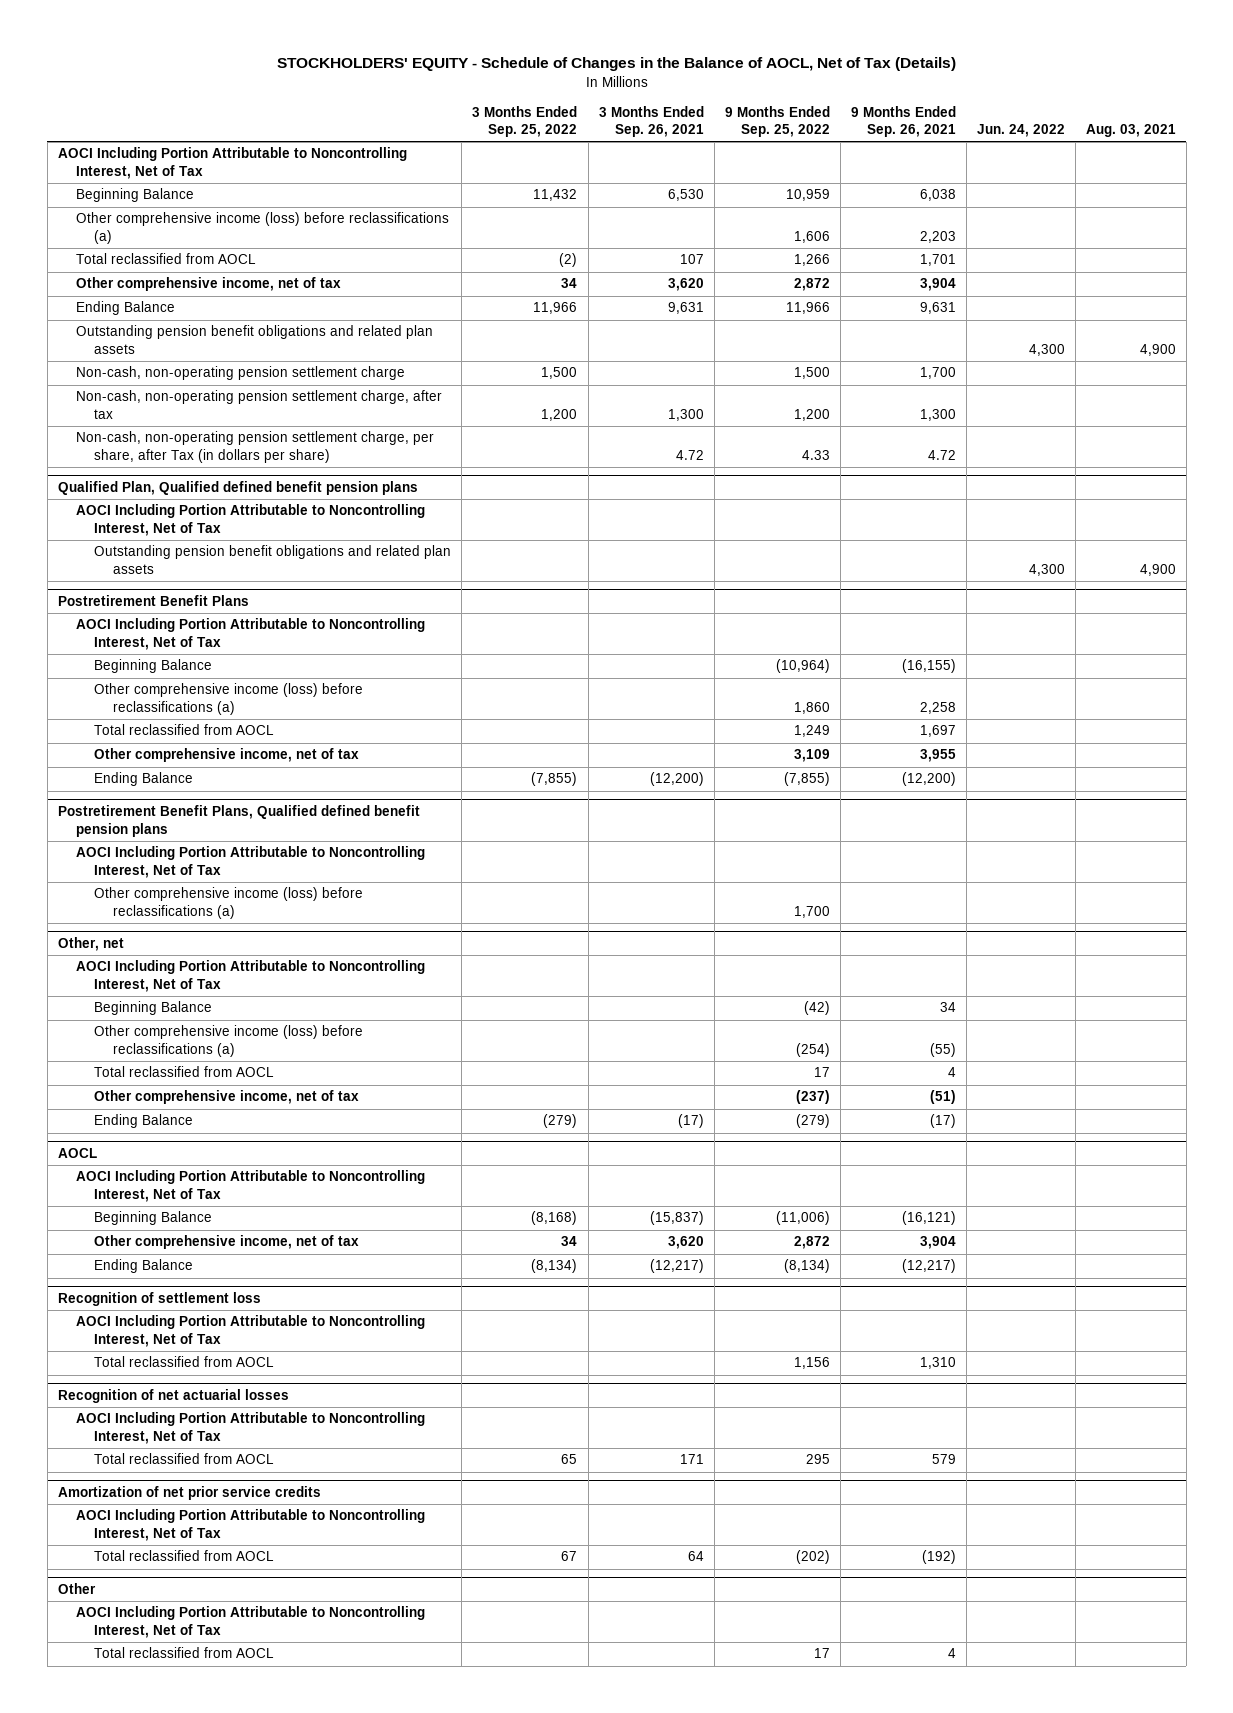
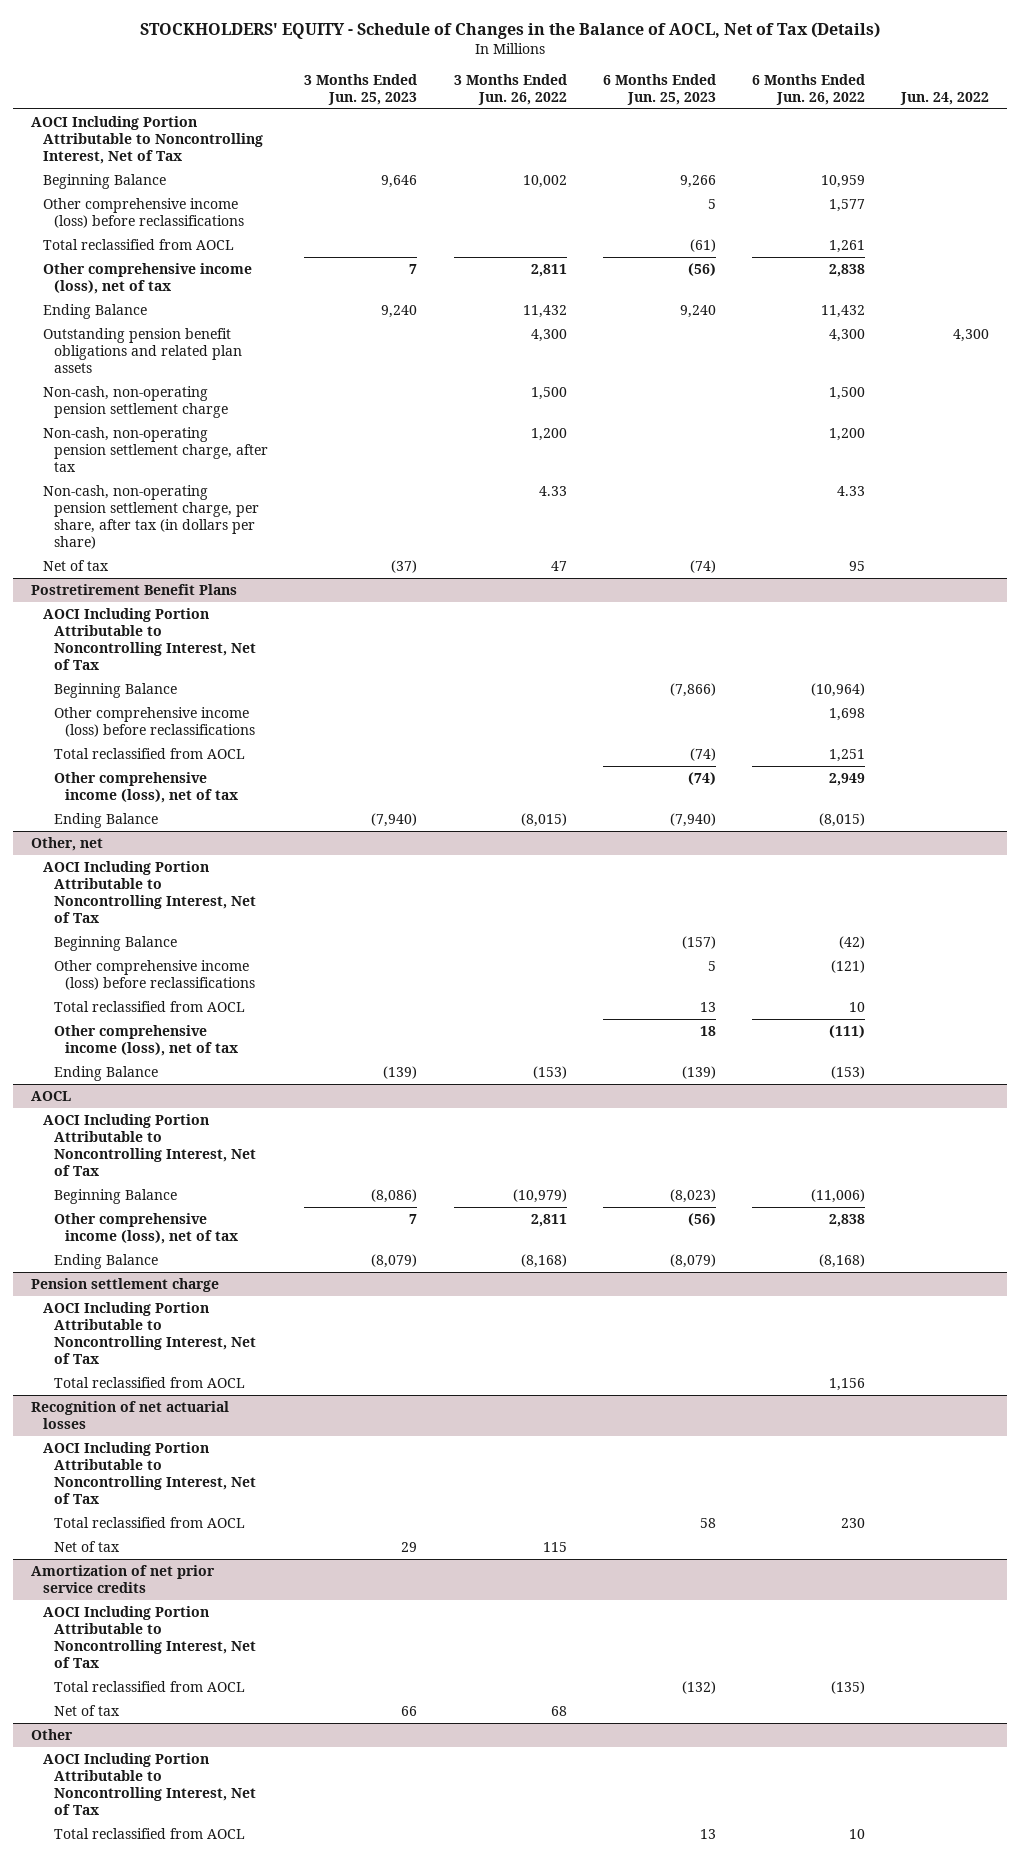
[472,105,578,138] 3 Months Ended Sep. 25, 2022 -> none
[598,105,704,138] 3 Months Ended Sep. 26, 2021 -> none
[724,105,830,138] 9 Months Ended Sep. 25, 2022 -> none
[850,105,956,138] 9 Months Ended Sep. 26, 2021 -> none
[1085,124,1176,138] Aug. 03, 2021 -> none
none -> [304,73,418,106] 3 Months Ended Jun. 25, 2023
none -> [453,73,567,106] 3 Months Ended Jun. 26, 2022
none -> [602,73,716,106] 6 Months Ended Jun. 25, 2023
none -> [752,73,866,106] 6 Months Ended Jun. 26, 2022
[75,212,449,245] Other comprehensive income (loss) before reclassifications (a) -> [42,197,245,229] Other comprehensive income (loss) before reclassifications
[75,277,341,292] Other comprehensive income, net of tax -> [42,262,252,295] Other comprehensive income (loss), net of tax
[57,481,418,496] Qualified Plan, Qualified defined benefit pension plans -> none
[75,504,425,537] AOCI Including Portion Attributable to Noncontrolling Interest, Net of Tax -> none
[94,545,452,575] Outstanding pension benefit obligations and related plan assets -> none
[75,431,434,464] Non-cash, non-operating pension settlement charge, per share, after Tax (in dollars per share) -> [42,484,260,550] Non-cash, non-operating pension settlement charge, per share, after tax (in dollars per share)
none -> [42,559,109,571] Net of tax
[94,683,364,716] Other comprehensive income (loss) before reclassifications (a) -> [54,706,256,738] Other comprehensive income (loss) before reclassifications
[94,748,360,763] Other comprehensive income, net of tax -> [54,771,239,804] Other comprehensive income (loss), net of tax
[57,805,420,837] Postretirement Benefit Plans, Qualified defined benefit pension plans -> none
[75,846,425,879] AOCI Including Portion Attributable to Noncontrolling Interest, Net of Tax -> none
[94,887,364,920] Other comprehensive income (loss) before reclassifications (a) -> none
[94,1025,364,1058] Other comprehensive income (loss) before reclassifications (a) -> [54,959,256,991] Other comprehensive income (loss) before reclassifications
[94,1090,360,1105] Other comprehensive income, net of tax -> [54,1024,239,1057] Other comprehensive income (loss), net of tax
[94,1235,360,1250] Other comprehensive income, net of tax -> [54,1212,239,1245] Other comprehensive income (loss), net of tax
[57,1292,261,1307] Recognition of settlement loss -> [31,1277,220,1292] Pension settlement charge
none -> [54,1540,121,1552] Net of tax
none -> [54,1704,121,1716] Net of tax

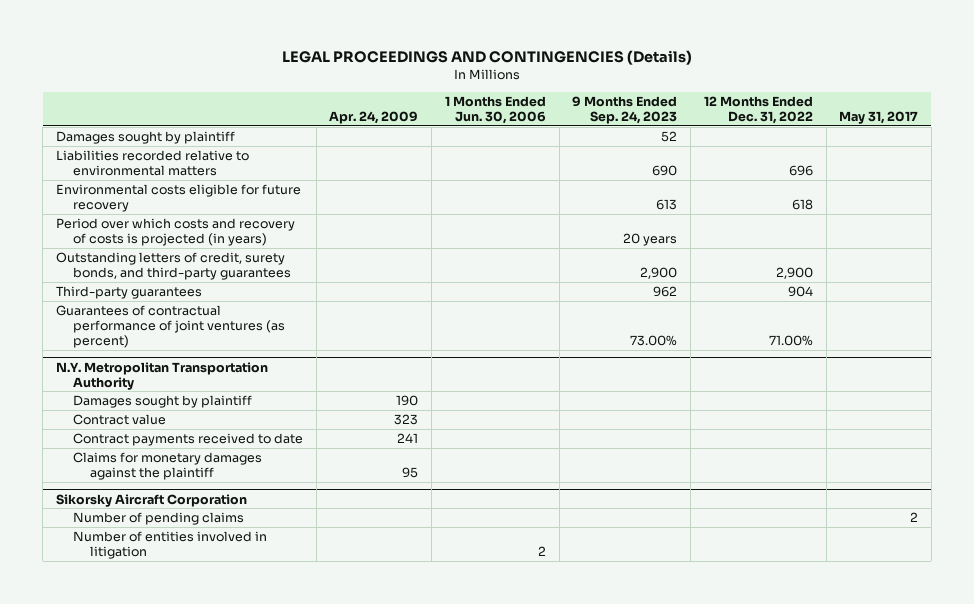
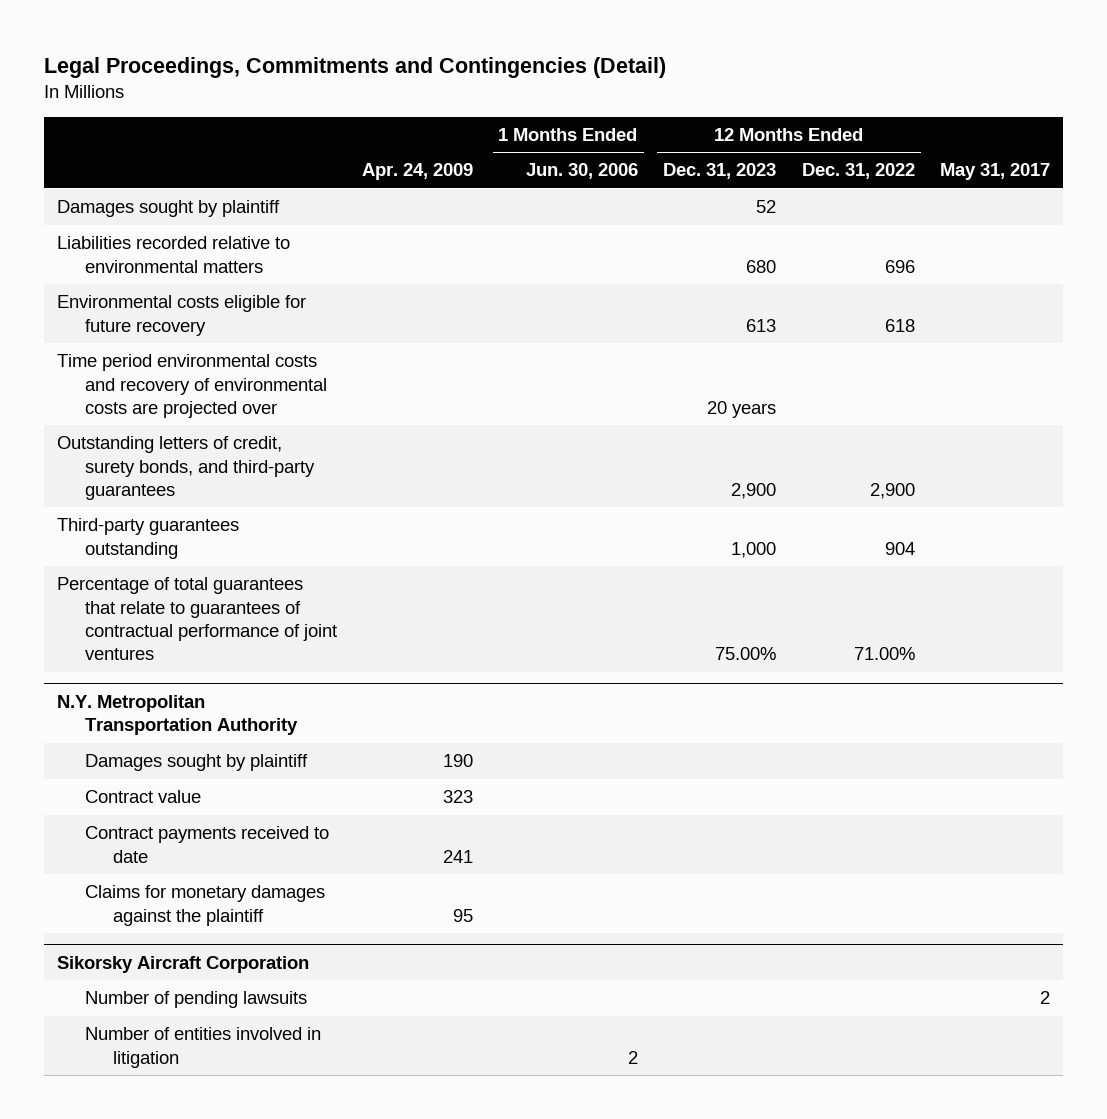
[281,50,692,66] LEGAL PROCEEDINGS AND CONTINGENCIES (Details) -> [44,57,667,79] Legal Proceedings, Commitments and Contingencies (Detail)
[572,95,678,124] 9 Months Ended Sep. 24, 2023 -> none
none -> [663,163,777,180] Dec. 31, 2023
[55,217,295,247] Period over which costs and recovery of costs is projected (in years) -> [57,354,327,418] Time period environmental costs and recovery of environmental costs are projected over
[55,285,202,299] Third-party guarantees -> [57,518,240,559] Third-party guarantees outstanding
[55,304,285,349] Guarantees of contractual performance of joint ventures (as percent) -> [57,577,337,661] Percentage of total guarantees that relate to guarantees of contractual performance of joint ventures
[72,511,244,525] Number of pending claims -> [84,991,307,1009] Number of pending lawsuits

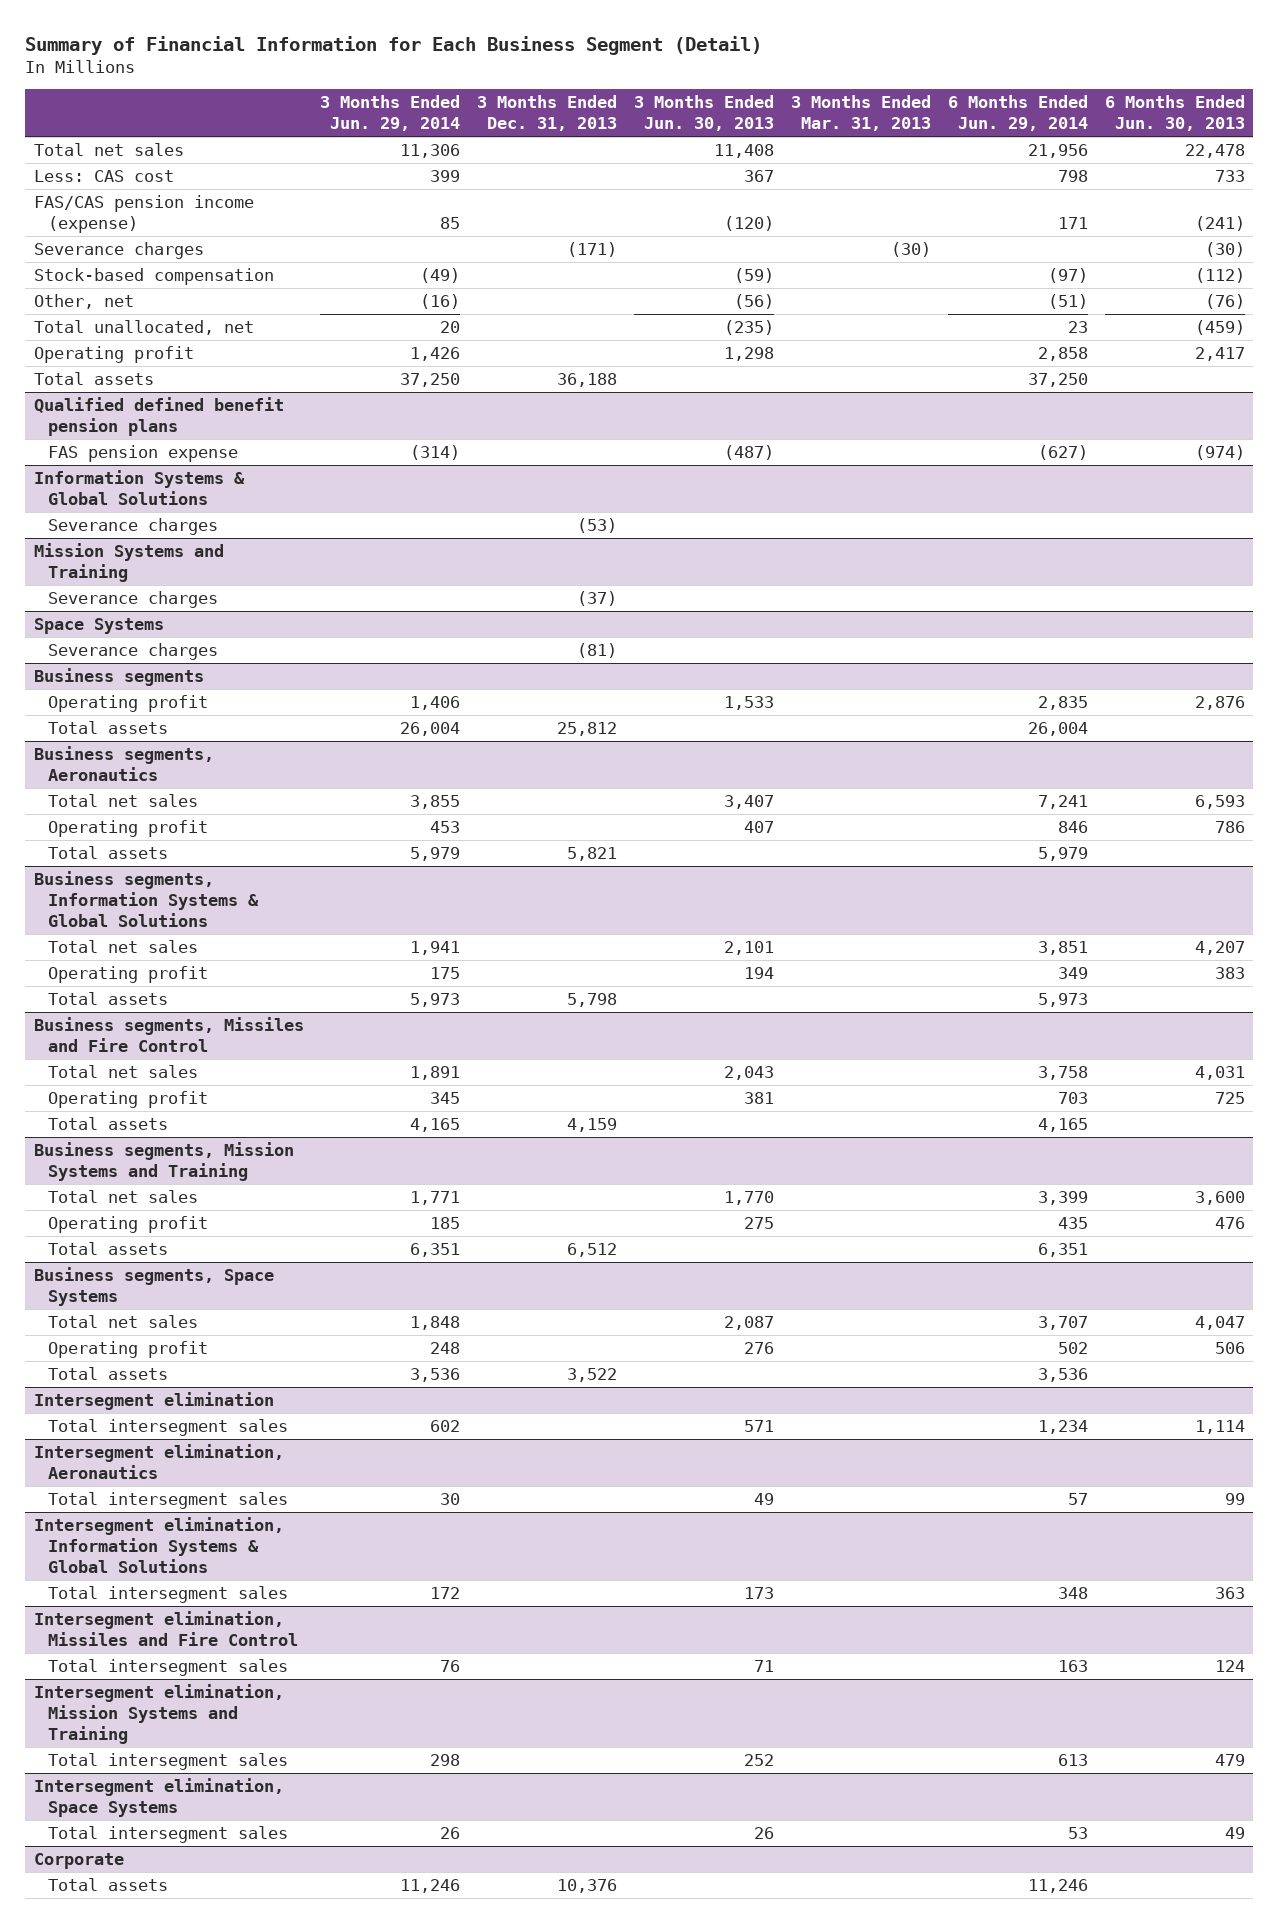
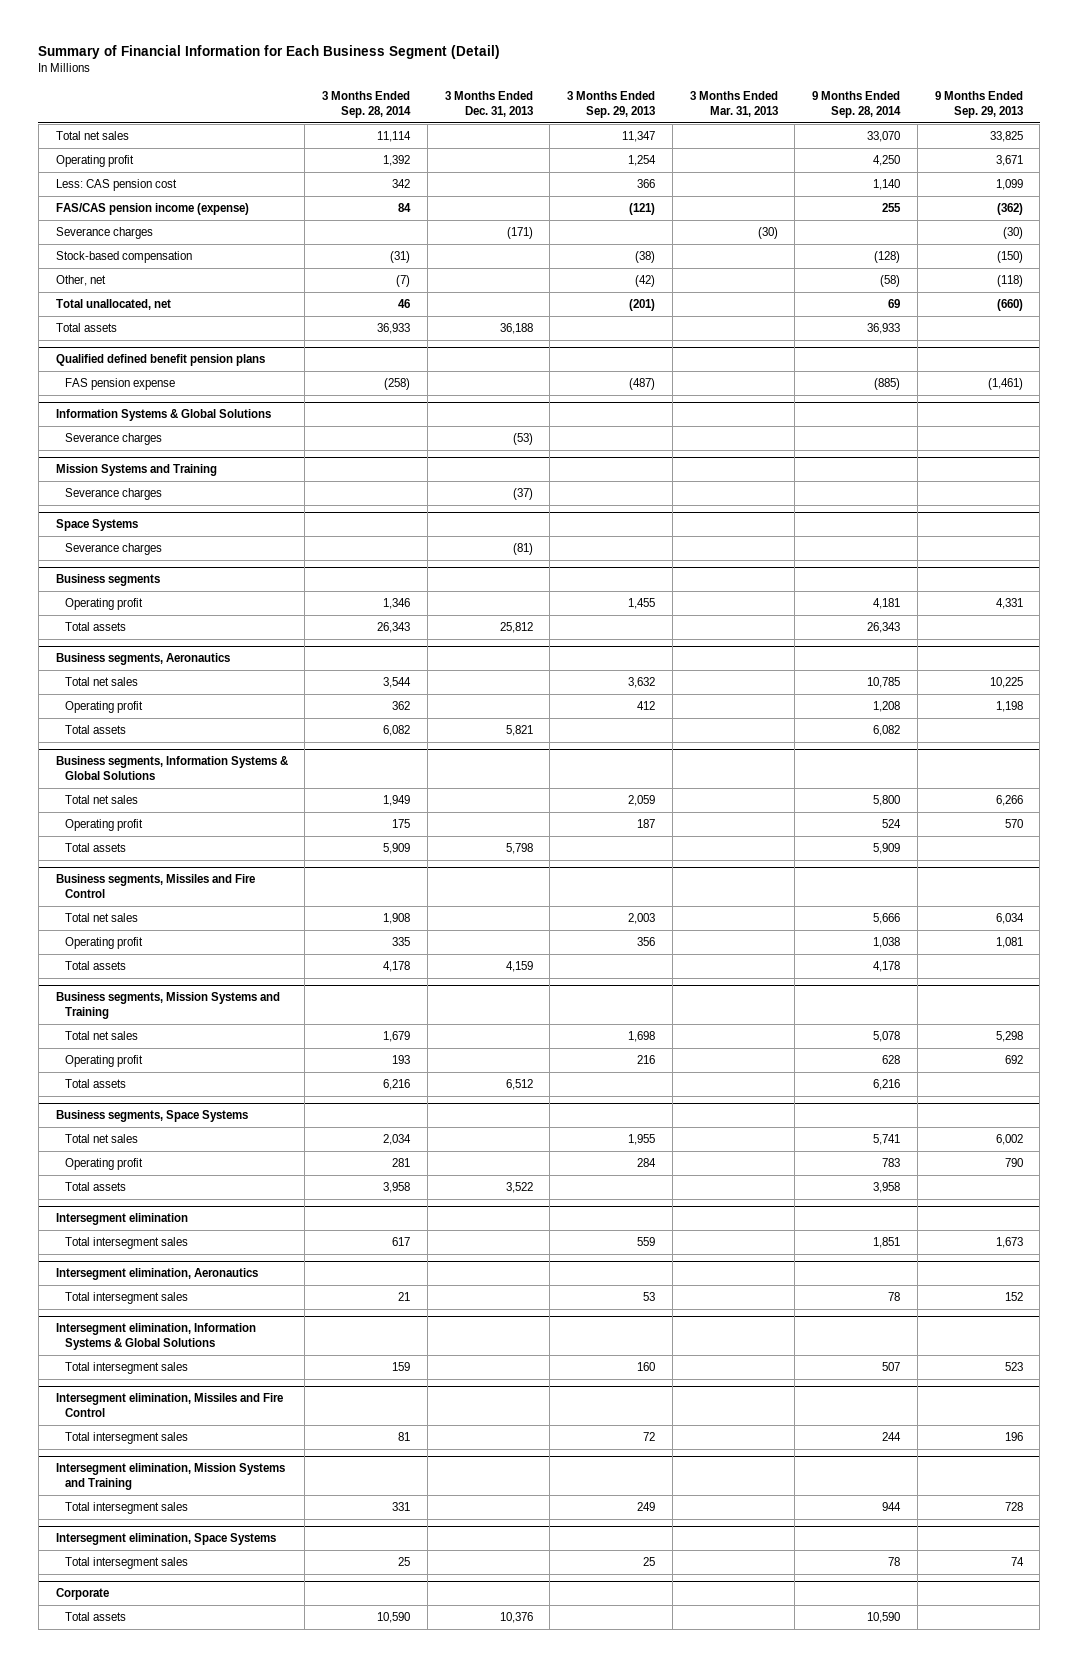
[320,95,461,132] 3 Months Ended Jun. 29, 2014 -> none
[634,95,775,132] 3 Months Ended Jun. 30, 2013 -> none
[947,95,1088,132] 6 Months Ended Jun. 29, 2014 -> none
[1104,95,1245,132] 6 Months Ended Jun. 30, 2013 -> none
none -> [322,90,412,118] 3 Months Ended Sep. 28, 2014
none -> [567,90,656,118] 3 Months Ended Sep. 29, 2013
none -> [812,90,902,118] 9 Months Ended Sep. 28, 2014
none -> [934,90,1023,118] 9 Months Ended Sep. 29, 2013
[33,345,194,363] Operating profit -> [55,155,134,168] Operating profit
[33,169,174,182] Less: CAS cost -> [55,179,177,192] Less: CAS pension cost

